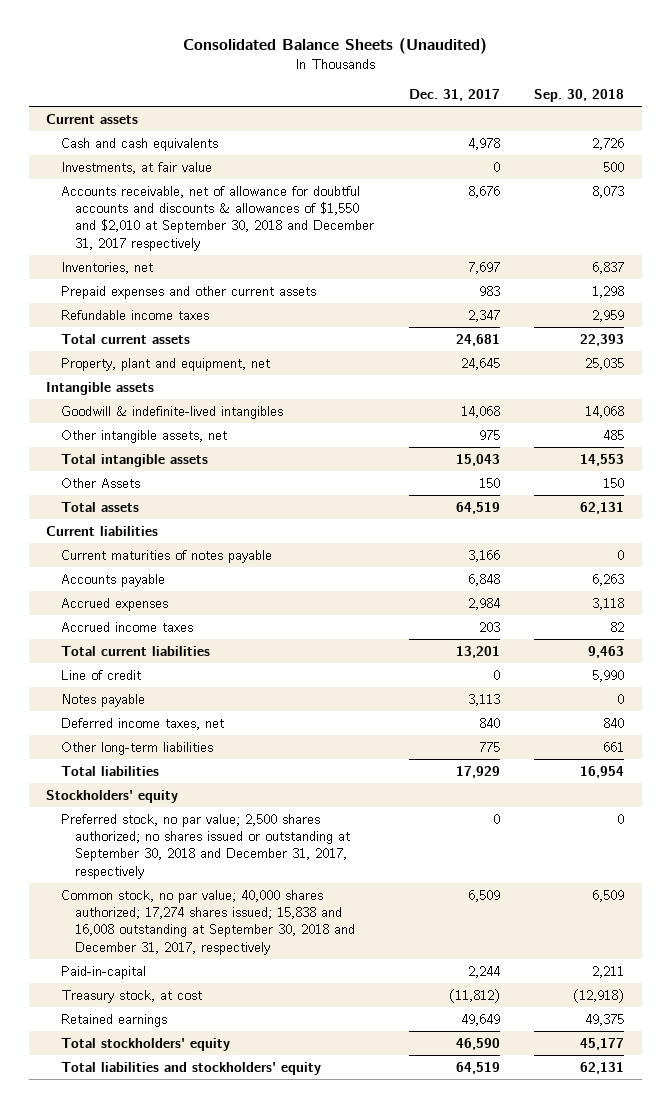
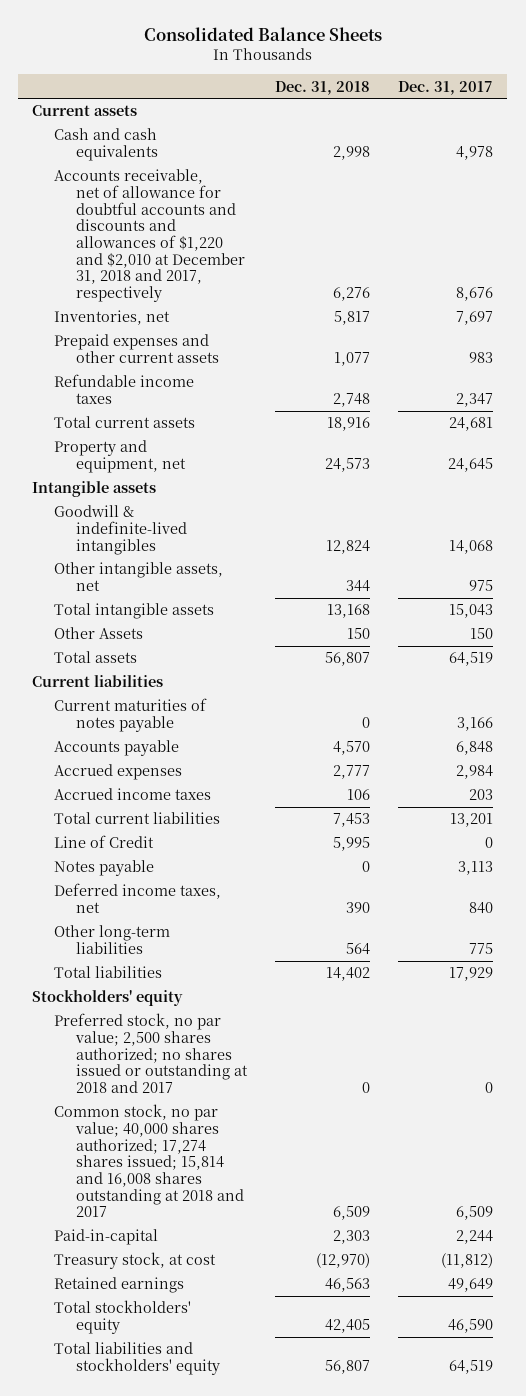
[183,37,488,54] Consolidated Balance Sheets (Unaudited) -> [143,26,382,41] Consolidated Balance Sheets
[534,89,625,103] Sep. 30, 2018 -> none
none -> [275,80,371,95] Dec. 31, 2018
[60,161,212,174] Investments, at fair value -> none
[60,185,375,251] Accounts receivable, net of allowance for doubtful accounts and discounts & allowances of $1,550 and $2,010 at September 30, 2018 and December 31, 2017 respectively -> [54,169,245,303] Accounts receivable, net of allowance for doubtful accounts and discounts and allowances of $1,220 and $2,010 at December 31, 2018 and 2017, respectively
[60,357,270,371] Property, plant and equipment, net -> [54,440,186,473] Property and equipment, net
[60,669,141,680] Line of credit -> [54,835,155,849] Line of Credit
[60,813,351,879] Preferred stock, no par value; 2,500 shares authorized; no shares issued or outstanding at September 30, 2018 and December 31, 2017, respectively -> [54,1013,248,1093] Preferred stock, no par value; 2,500 shares authorized; no shares issued or outstanding at 2018 and 2017
[60,889,356,955] Common stock, no par value; 40,000 shares authorized; 17,274 shares issued; 15,838 and 16,008 outstanding at September 30, 2018 and December 31, 2017, respectively -> [54,1104,244,1218] Common stock, no par value; 40,000 shares authorized; 17,274 shares issued; 15,814 and 16,008 shares outstanding at 2018 and 2017

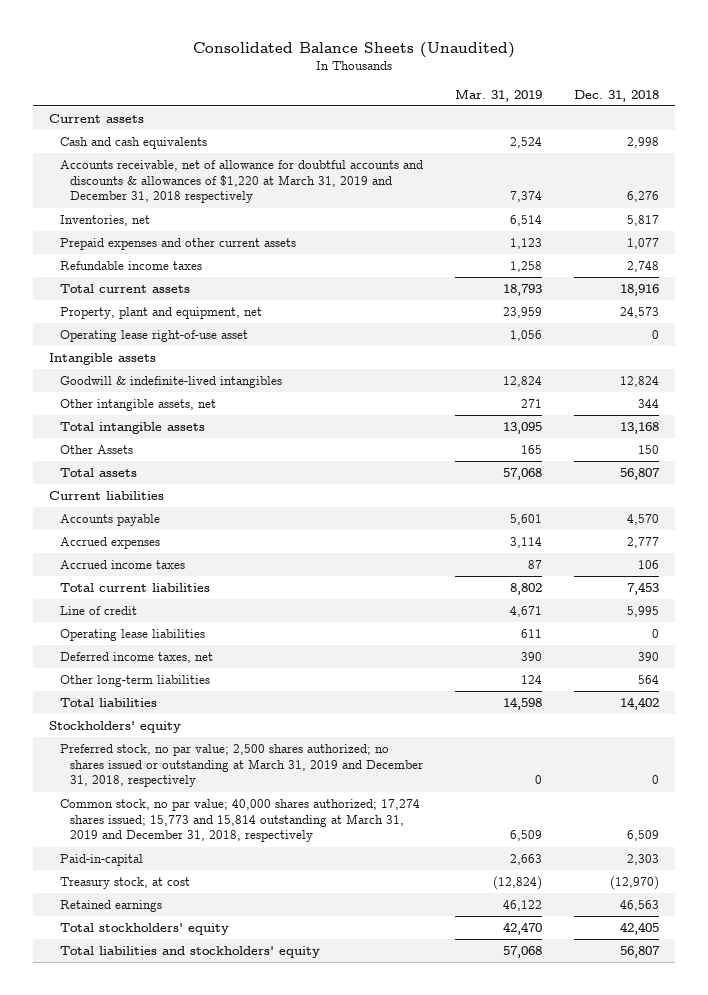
[143,26,382,41] Consolidated Balance Sheets -> [192,41,515,58] Consolidated Balance Sheets (Unaudited)
[398,80,494,95] Dec. 31, 2017 -> none
none -> [455,88,543,102] Mar. 31, 2019
[54,169,245,303] Accounts receivable, net of allowance for doubtful accounts and discounts and allowances of $1,220 and $2,010 at December 31, 2018 and 2017, respectively -> [59,159,423,204] Accounts receivable, net of allowance for doubtful accounts and discounts & allowances of $1,220 at March 31, 2019 and December 31, 2018 respectively
[54,440,186,473] Property and equipment, net -> [59,306,262,319] Property, plant and equipment, net
none -> [59,329,248,342] Operating lease right-of-use asset
[54,698,208,732] Current maturities of notes payable -> none
[54,860,155,877] Notes payable -> none
[54,835,155,849] Line of Credit -> [59,605,137,615] Line of credit
none -> [59,628,205,641] Operating lease liabilities
[54,1013,248,1093] Preferred stock, no par value; 2,500 shares authorized; no shares issued or outstanding at 2018 and 2017 -> [59,743,424,788] Preferred stock, no par value; 2,500 shares authorized; no shares issued or outstanding at March 31, 2019 and December 31, 2018, respectively
[54,1104,244,1218] Common stock, no par value; 40,000 shares authorized; 17,274 shares issued; 15,814 and 16,008 shares outstanding at 2018 and 2017 -> [59,798,420,843] Common stock, no par value; 40,000 shares authorized; 17,274 shares issued; 15,773 and 15,814 outstanding at March 31, 2019 and December 31, 2018, respectively

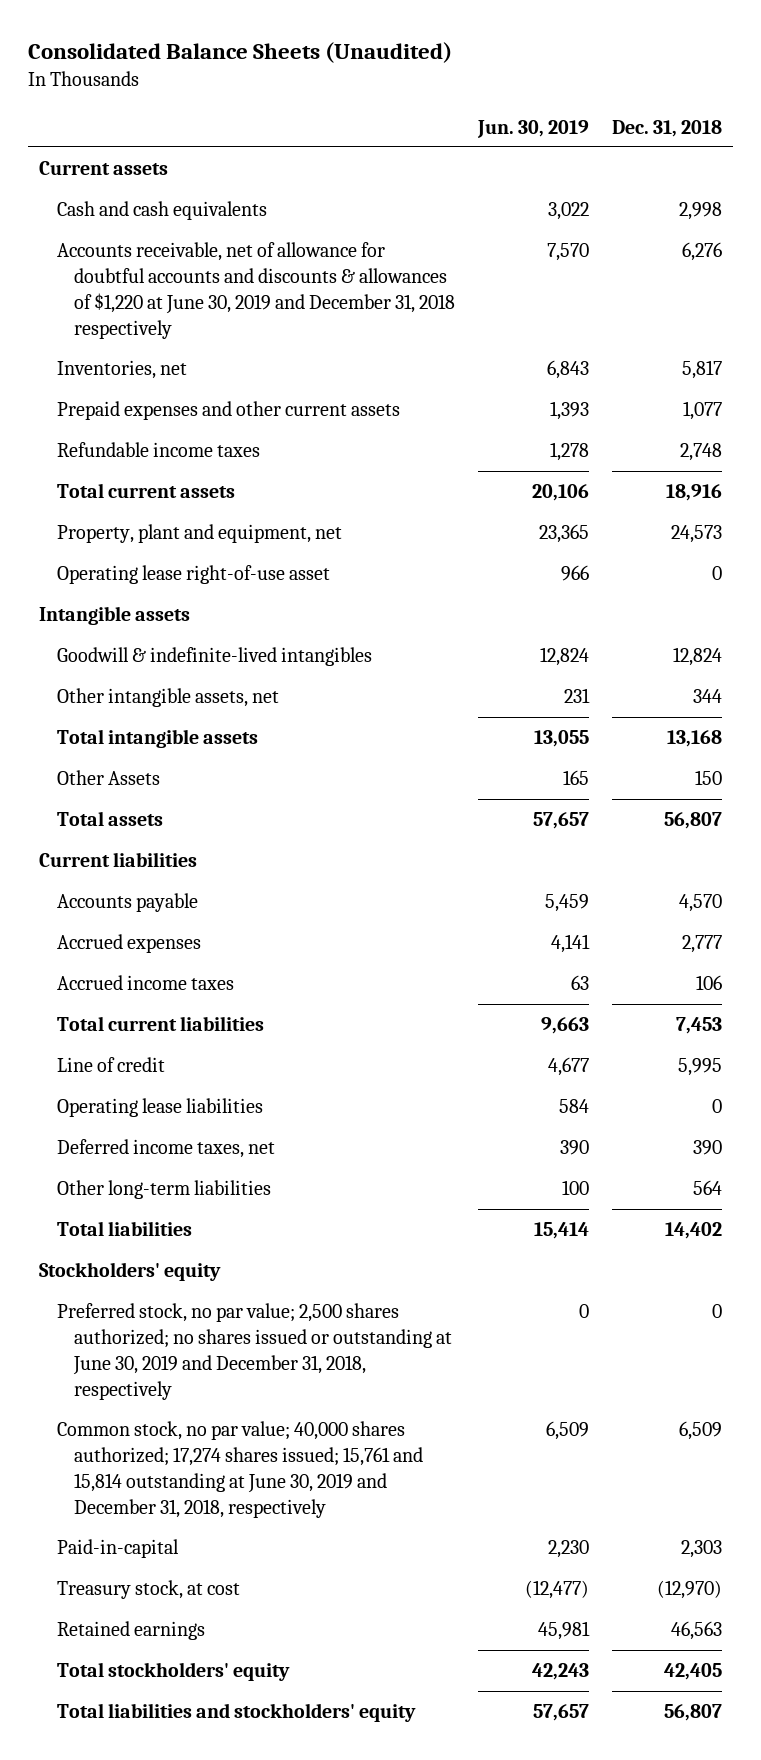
[455,88,543,102] Mar. 31, 2019 -> none
none -> [477,119,590,138] Jun. 30, 2019
[59,159,423,204] Accounts receivable, net of allowance for doubtful accounts and discounts & allowances of $1,220 at March 31, 2019 and December 31, 2018 respectively -> [56,242,456,340] Accounts receivable, net of allowance for doubtful accounts and discounts & allowances of $1,220 at June 30, 2019 and December 31, 2018 respectively
[59,743,424,788] Preferred stock, no par value; 2,500 shares authorized; no shares issued or outstanding at March 31, 2019 and December 31, 2018, respectively -> [56,1303,453,1401] Preferred stock, no par value; 2,500 shares authorized; no shares issued or outstanding at June 30, 2019 and December 31, 2018, respectively
[59,798,420,843] Common stock, no par value; 40,000 shares authorized; 17,274 shares issued; 15,773 and 15,814 outstanding at March 31, 2019 and December 31, 2018, respectively -> [56,1421,424,1519] Common stock, no par value; 40,000 shares authorized; 17,274 shares issued; 15,761 and 15,814 outstanding at June 30, 2019 and December 31, 2018, respectively

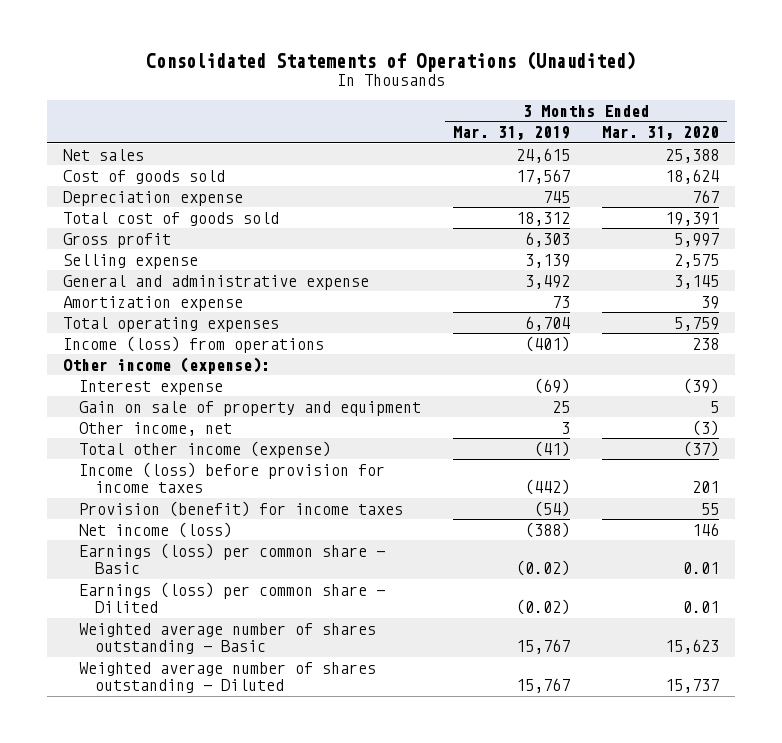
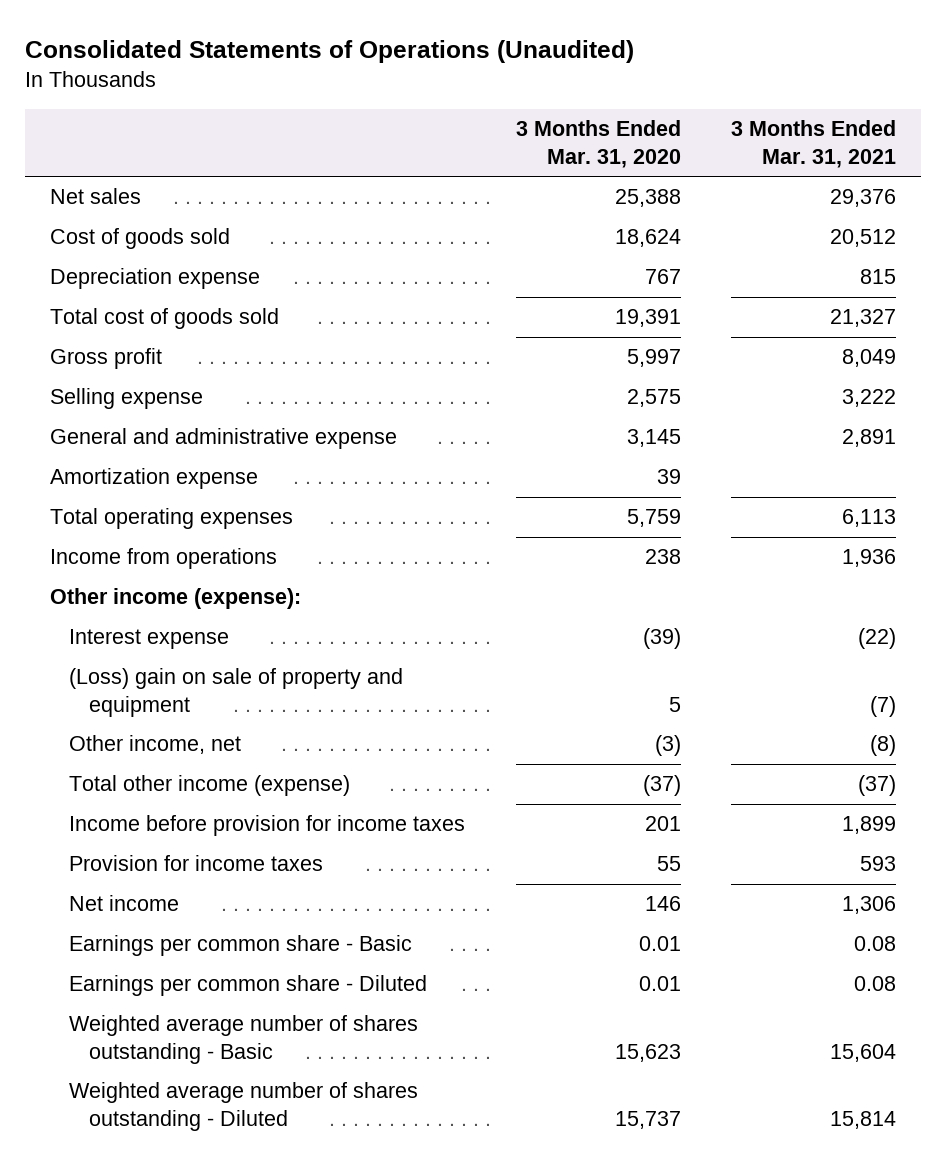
[452,126,570,141] Mar. 31, 2019 -> none
none -> [730,120,896,168] 3 Months Ended Mar. 31, 2021
[62,336,324,354] Income (loss) from operations -> [49,548,277,570] Income from operations
[78,401,421,417] Gain on sale of property and equipment -> [69,668,404,717] (Loss) gain on sale of property and equipment
[78,462,385,494] Income (loss) before provision for income taxes -> [69,815,466,837] Income before provision for income taxes
[78,501,403,518] Provision (benefit) for income taxes -> [69,855,324,872] Provision for income taxes
[78,522,232,539] Net income (loss) -> [69,895,180,912] Net income
[78,543,385,575] Earnings (loss) per common share - Basic -> [69,935,413,957] Earnings per common share - Basic
[78,582,385,614] Earnings (loss) per common share - Dilited -> [69,975,428,997] Earnings per common share - Diluted

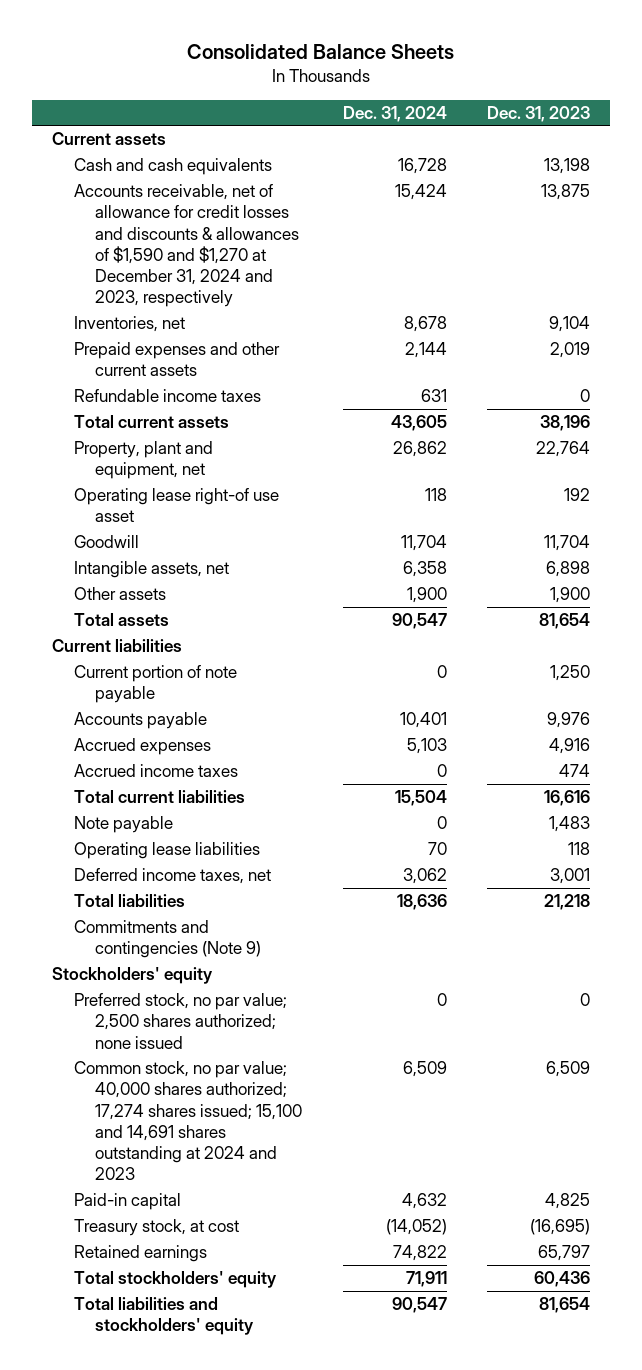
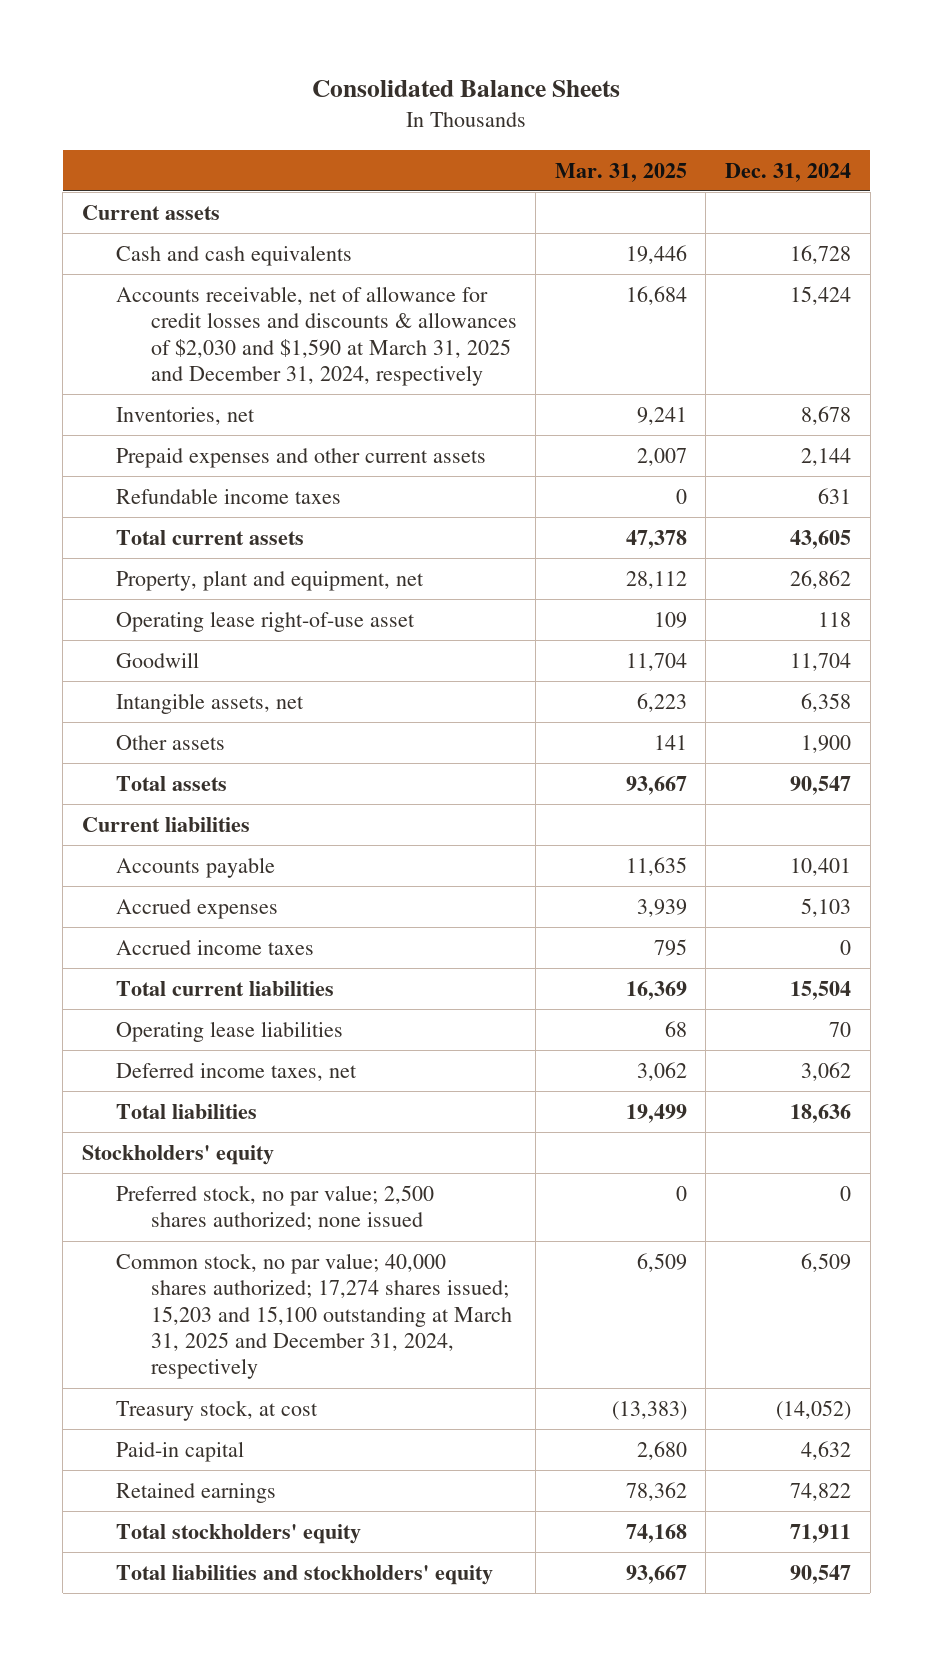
[486,105,590,122] Dec. 31, 2023 -> none
none -> [554,162,687,182] Mar. 31, 2025
[73,184,300,307] Accounts receivable, net of allowance for credit losses and discounts & allowances of $1,590 and $1,270 at December 31, 2024 and 2023, respectively -> [116,285,517,386] Accounts receivable, net of allowance for credit losses and discounts & allowances of $2,030 and $1,590 at March 31, 2025 and December 31, 2024, respectively
[73,488,279,523] Operating lease right-of use asset -> [116,610,416,632] Operating lease right-of-use asset
[73,665,237,704] Current portion of note payable -> none
[73,816,173,834] Note payable -> none
[73,920,262,959] Commitments and contingencies (Note 9) -> none
[73,1061,303,1180] Common stock, no par value; 40,000 shares authorized; 17,274 shares issued; 15,100 and 14,691 shares outstanding at 2024 and 2023 -> [116,1252,512,1380] Common stock, no par value; 40,000 shares authorized; 17,274 shares issued; 15,203 and 15,100 outstanding at March 31, 2025 and December 31, 2024, respectively
[73,1193,181,1211] Paid-in capital -> [116,1440,245,1462] Paid-in capital

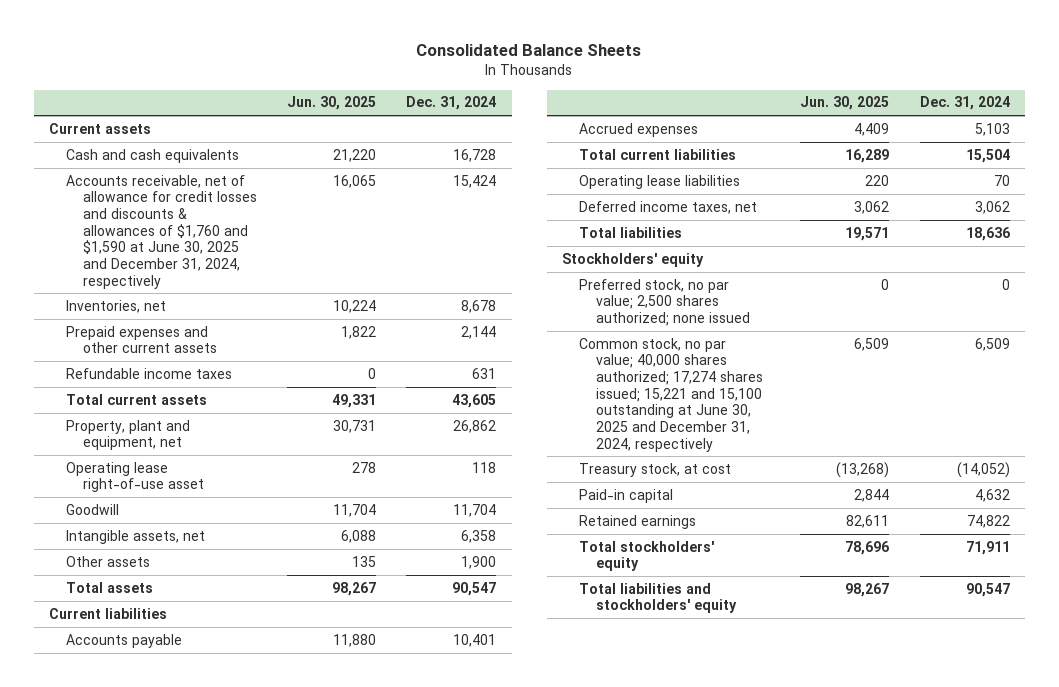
[554,162,687,182] Mar. 31, 2025 -> none
none -> [287,96,377,111] Jun. 30, 2025
[116,285,517,386] Accounts receivable, net of allowance for credit losses and discounts & allowances of $2,030 and $1,590 at March 31, 2025 and December 31, 2024, respectively -> [65,174,257,289] Accounts receivable, net of allowance for credit losses and discounts & allowances of $1,760 and $1,590 at June 30, 2025 and December 31, 2024, respectively
[116,939,315,955] Accrued income taxes -> none
[116,1252,512,1380] Common stock, no par value; 40,000 shares authorized; 17,274 shares issued; 15,203 and 15,100 outstanding at March 31, 2025 and December 31, 2024, respectively -> [579,337,763,452] Common stock, no par value; 40,000 shares authorized; 17,274 shares issued; 15,221 and 15,100 outstanding at June 30, 2025 and December 31, 2024, respectively

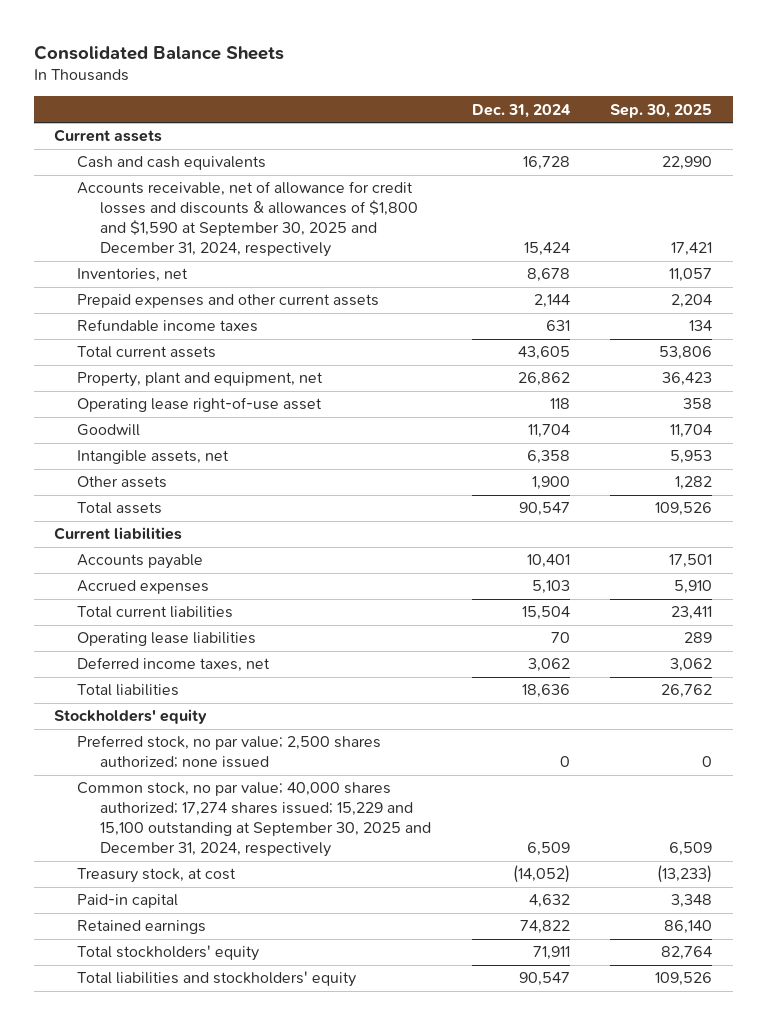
[287,96,377,111] Jun. 30, 2025 -> none
none -> [610,103,713,118] Sep. 30, 2025
[65,174,257,289] Accounts receivable, net of allowance for credit losses and discounts & allowances of $1,760 and $1,590 at June 30, 2025 and December 31, 2024, respectively -> [77,181,418,258] Accounts receivable, net of allowance for credit losses and discounts & allowances of $1,800 and $1,590 at September 30, 2025 and December 31, 2024, respectively
[579,337,763,452] Common stock, no par value; 40,000 shares authorized; 17,274 shares issued; 15,221 and 15,100 outstanding at June 30, 2025 and December 31, 2024, respectively -> [77,782,431,858] Common stock, no par value; 40,000 shares authorized; 17,274 shares issued; 15,229 and 15,100 outstanding at September 30, 2025 and December 31, 2024, respectively

